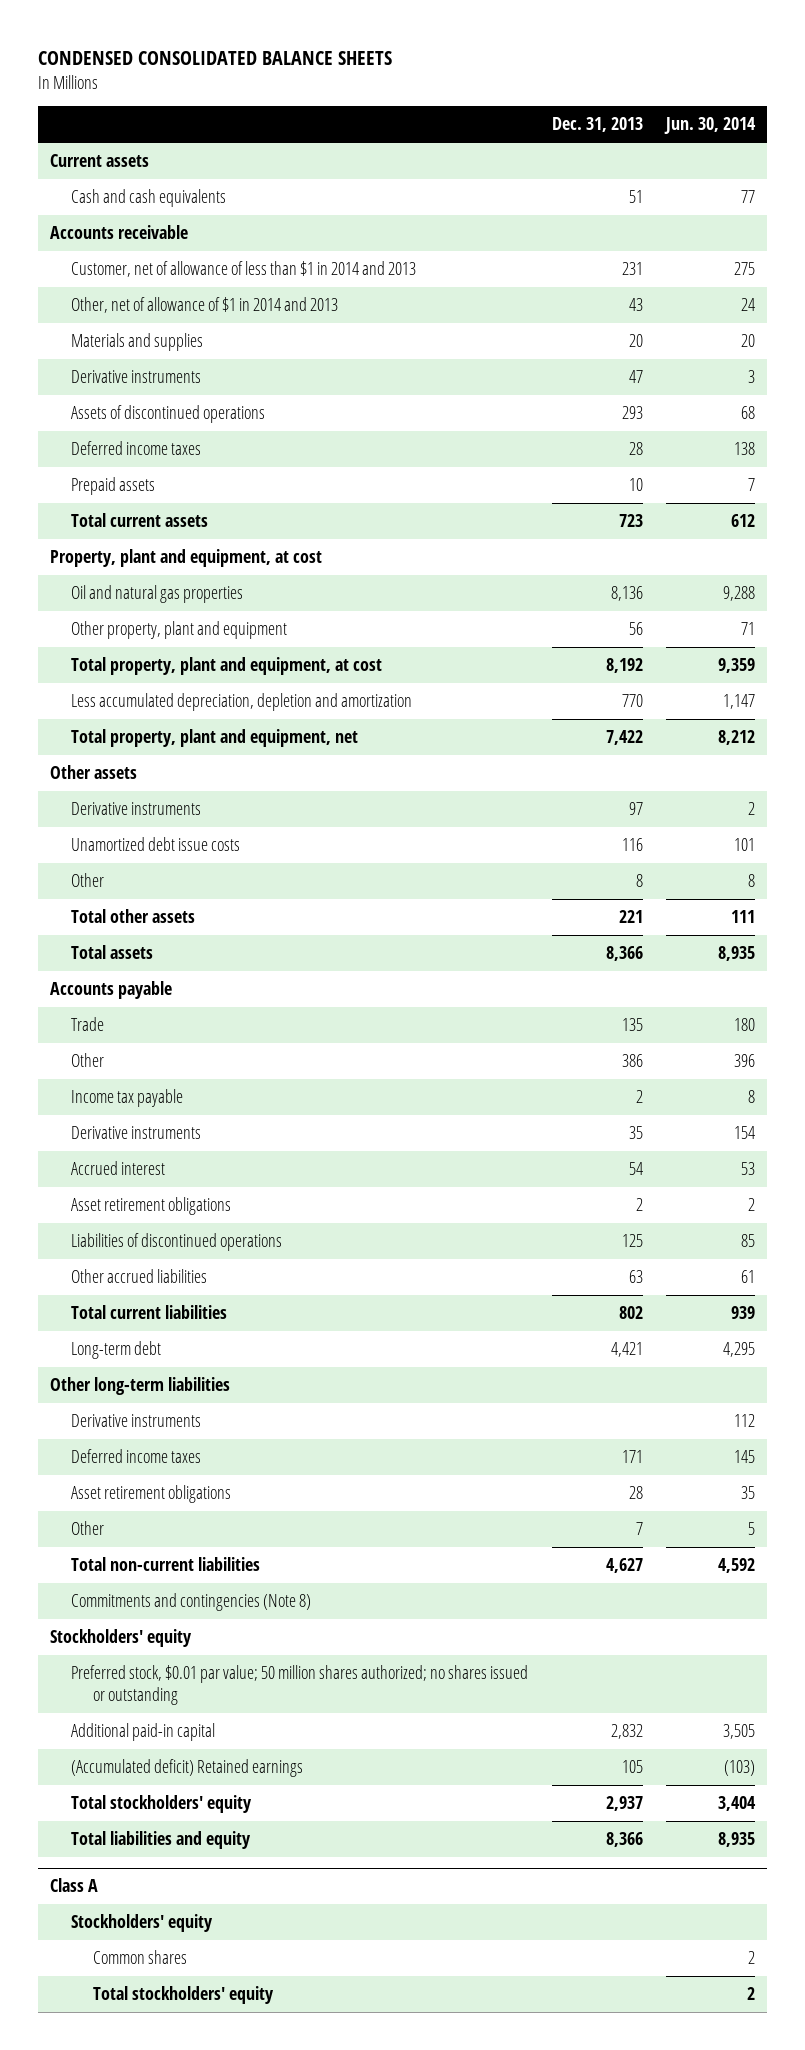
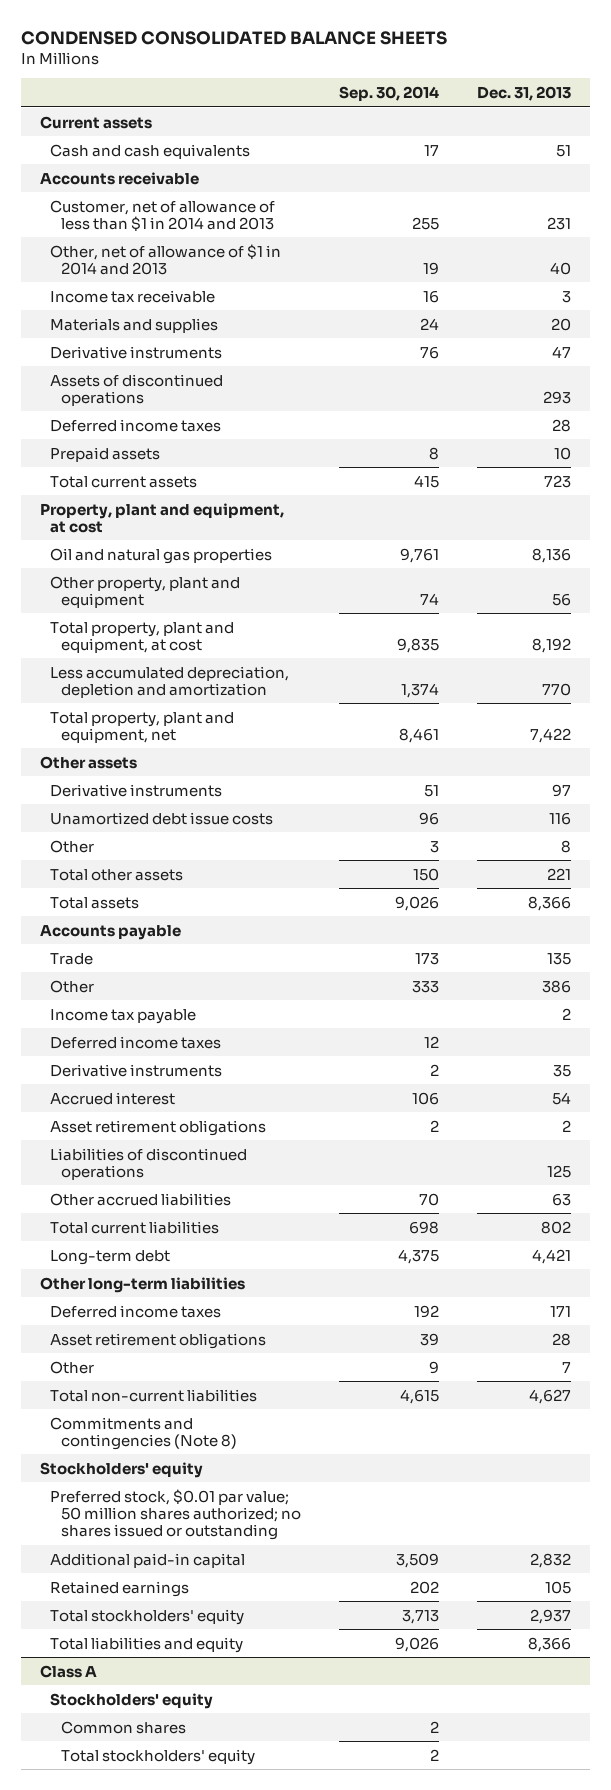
[663,117,756,135] Jun. 30, 2014 -> none
none -> [339,85,440,101] Sep. 30, 2014
[628,298,643,312] 43 -> [550,261,572,275] 40
none -> [50,289,216,303] Income tax receivable
none -> [50,1035,222,1049] Deferred income taxes
[71,1414,202,1428] Derivative instruments -> none
[71,1759,304,1778] (Accumulated deficit) Retained earnings -> [50,1580,190,1597] Retained earnings

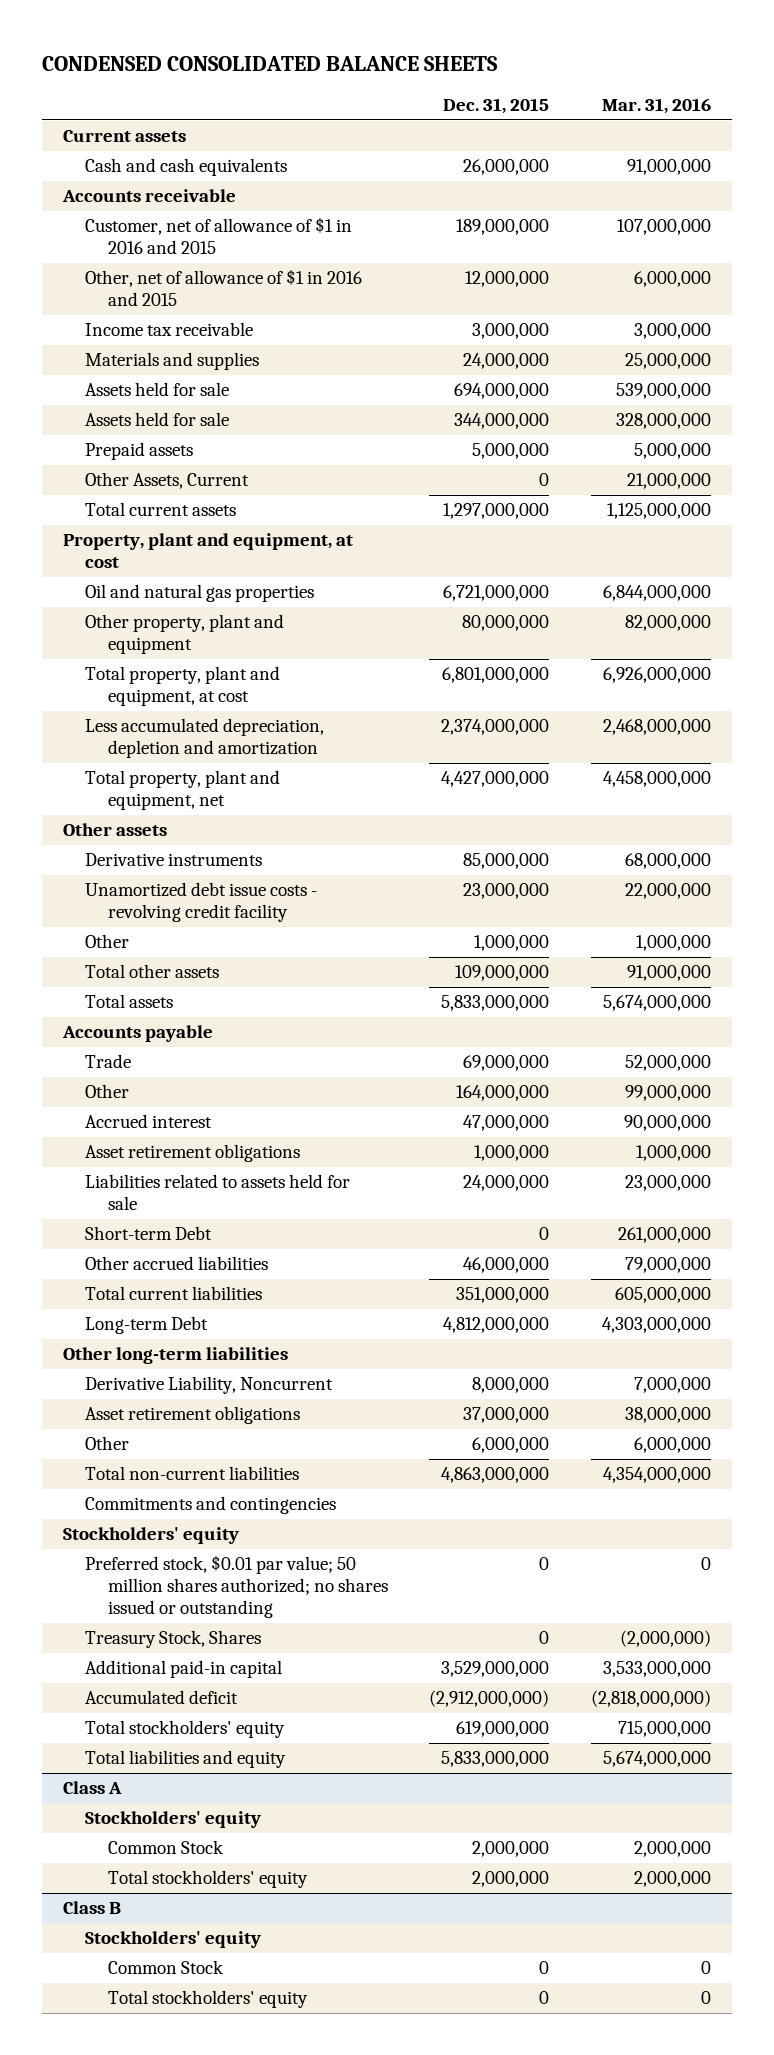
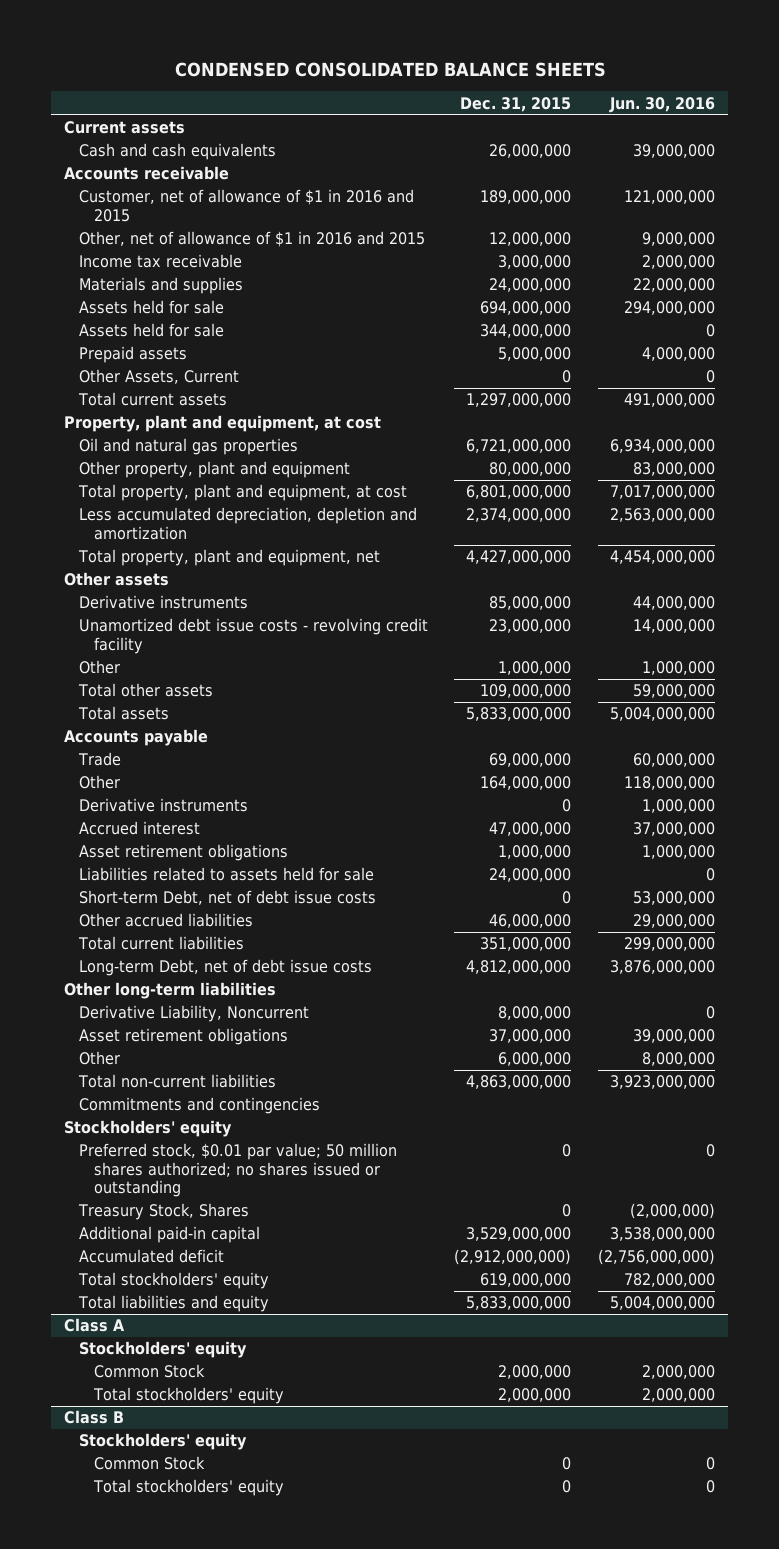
[602,97,712,114] Mar. 31, 2016 -> none
none -> [608,96,715,113] Jun. 30, 2016
none -> [79,798,249,813] Derivative instruments
[85,1226,213,1241] Short-term Debt -> [79,890,377,906] Short-term Debt, net of debt issue costs
[85,1316,209,1335] Long-term Debt -> [79,959,373,977] Long-term Debt, net of debt issue costs

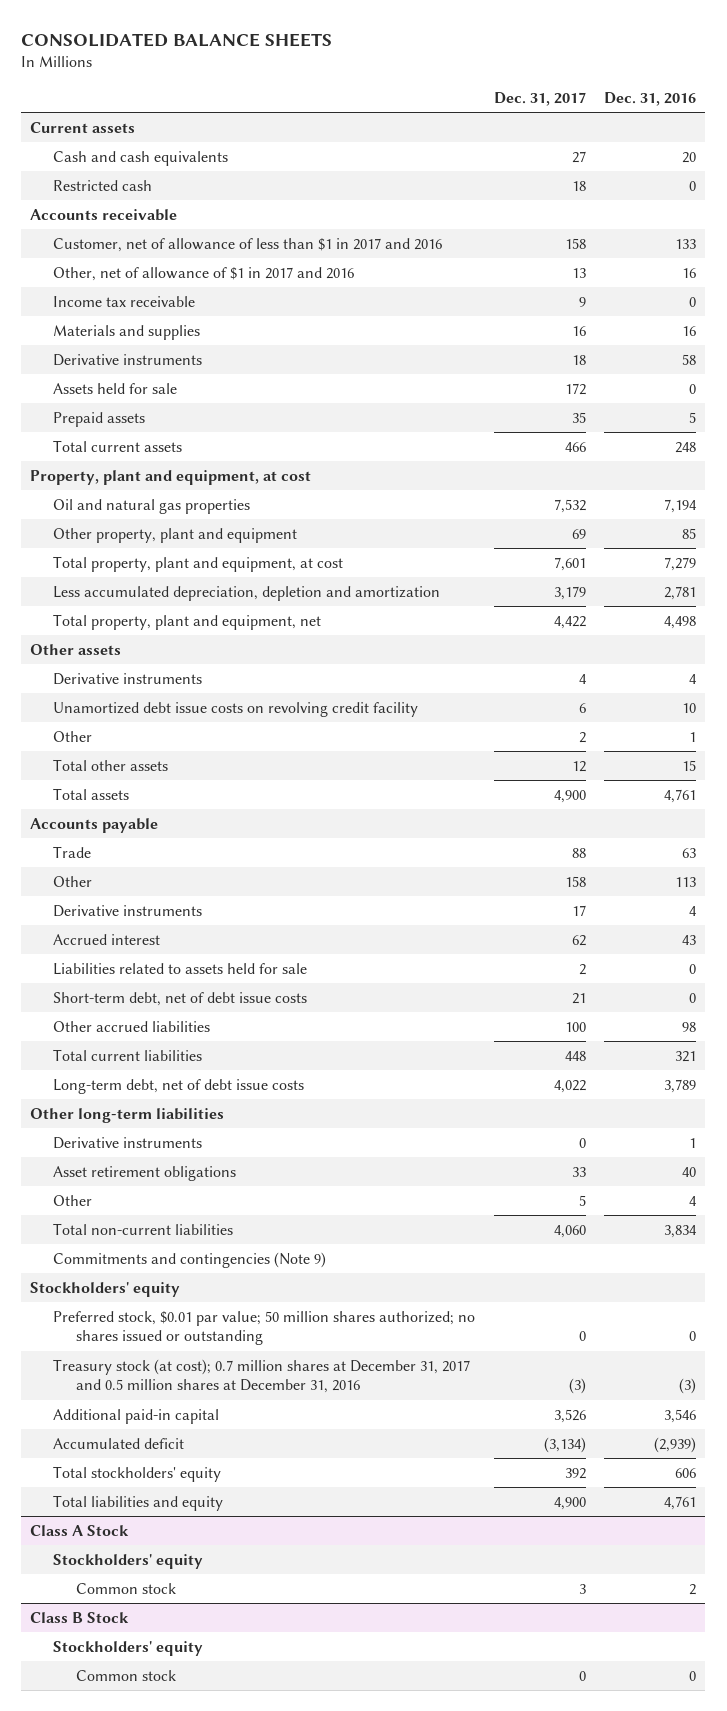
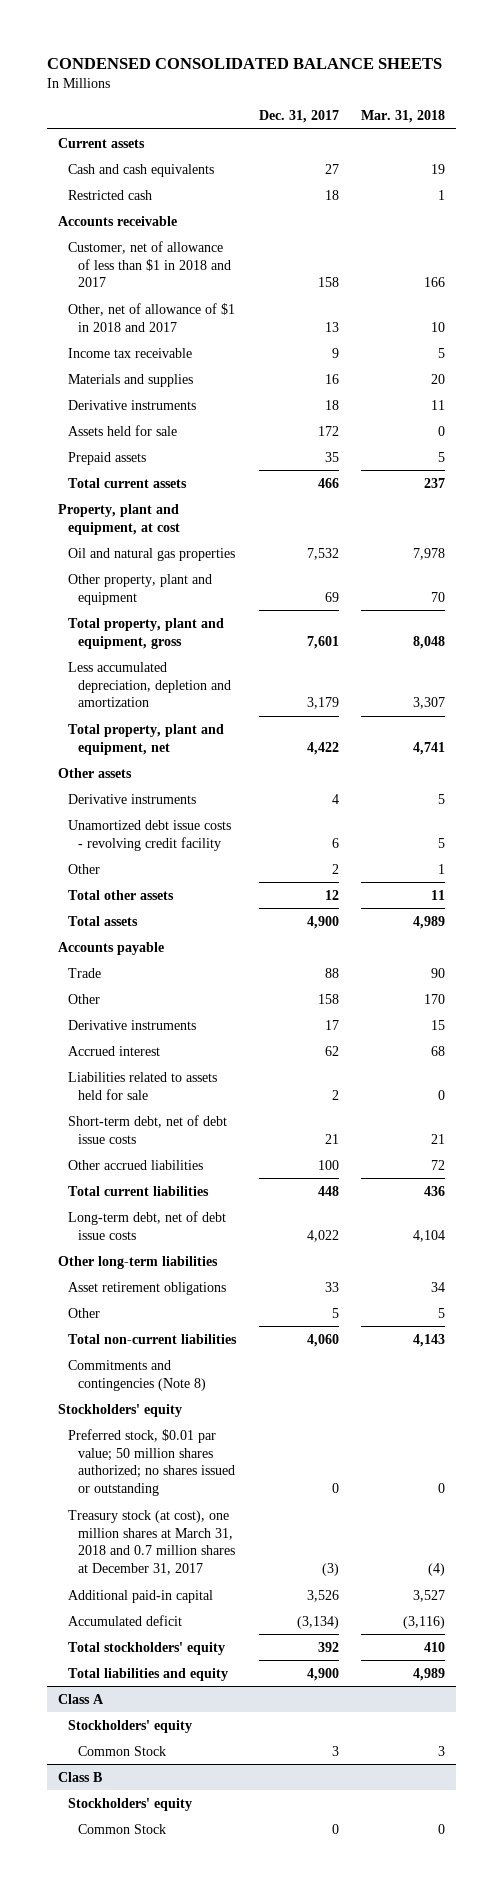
[21,32,333,47] CONSOLIDATED BALANCE SHEETS -> [47,58,443,70] CONDENSED CONSOLIDATED BALANCE SHEETS
[604,91,697,106] Dec. 31, 2016 -> none
none -> [361,110,446,124] Mar. 31, 2018
[53,237,443,252] Customer, net of allowance of less than $1 in 2017 and 2016 -> [68,240,232,288] Customer, net of allowance of less than $1 in 2018 and 2017
[53,266,355,281] Other, net of allowance of $1 in 2017 and 2016 -> [68,302,236,332] Other, net of allowance of $1 in 2018 and 2017
[53,555,344,572] Total property, plant and equipment, at cost -> [68,617,225,649] Total property, plant and equipment, gross
[53,701,419,717] Unamortized debt issue costs on revolving credit facility -> [68,819,232,851] Unamortized debt issue costs - revolving credit facility
[53,1136,203,1149] Derivative instruments -> none
[53,1251,327,1268] Commitments and contingencies (Note 9) -> [68,1359,207,1391] Commitments and contingencies (Note 8)
[53,1358,471,1394] Treasury stock (at cost); 0.7 million shares at December 31, 2017 and 0.5 million shares at December 31, 2016 -> [68,1509,236,1576] Treasury stock (at cost), one million shares at March 31, 2018 and 0.7 million shares at December 31, 2017
[30,1524,130,1536] Class A Stock -> [58,1693,105,1704] Class A
[76,1582,177,1594] Common stock -> [78,1745,167,1756] Common Stock
[30,1611,130,1623] Class B Stock -> [58,1771,103,1782] Class B
[76,1669,177,1681] Common stock -> [78,1823,167,1834] Common Stock

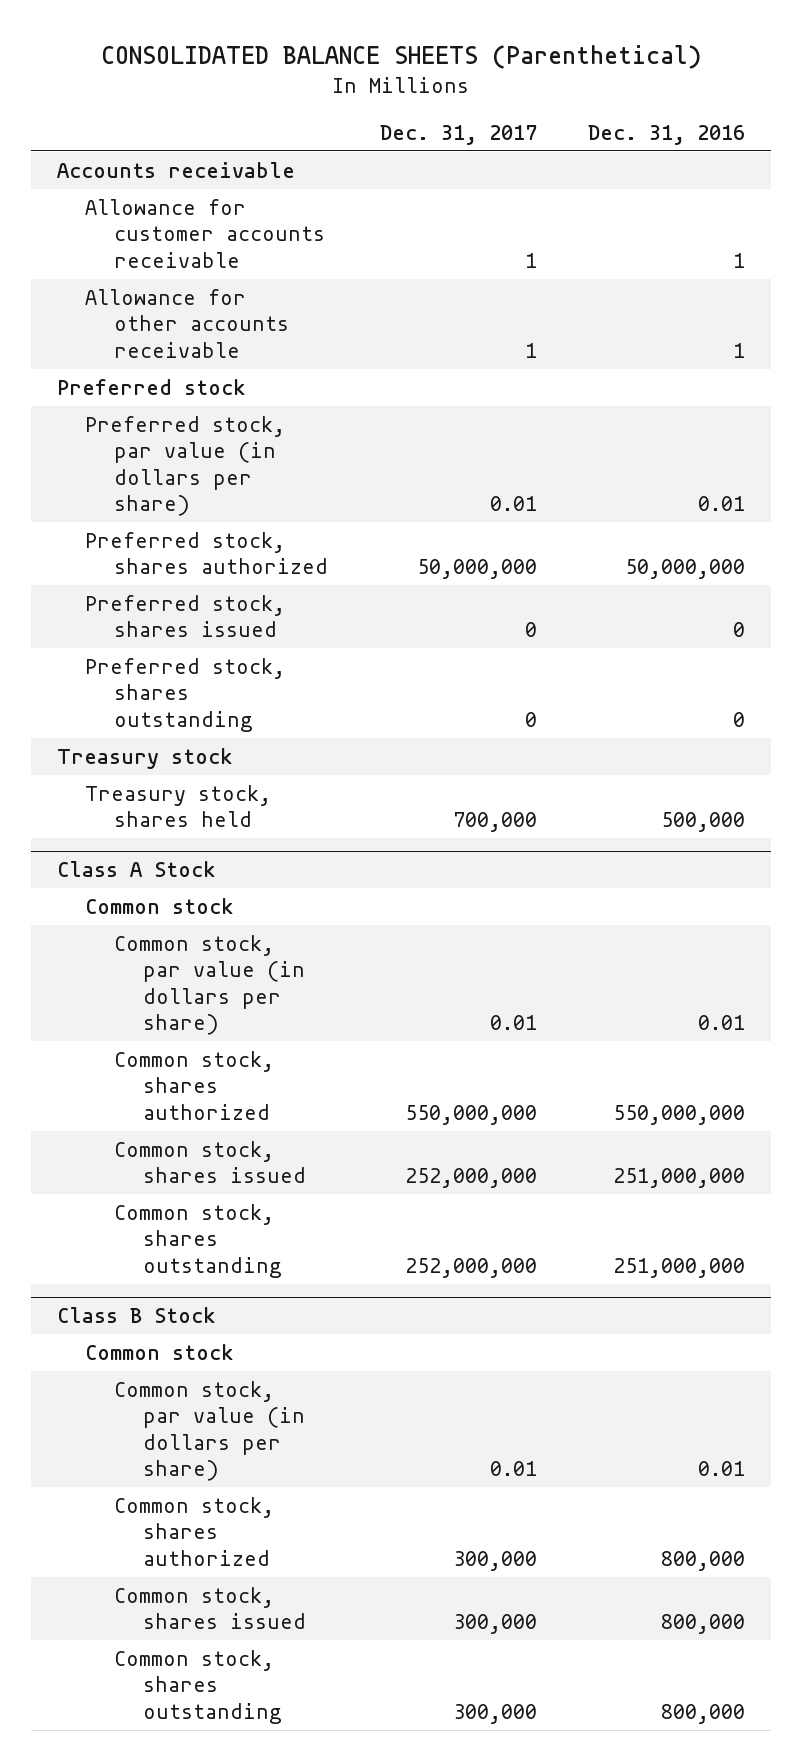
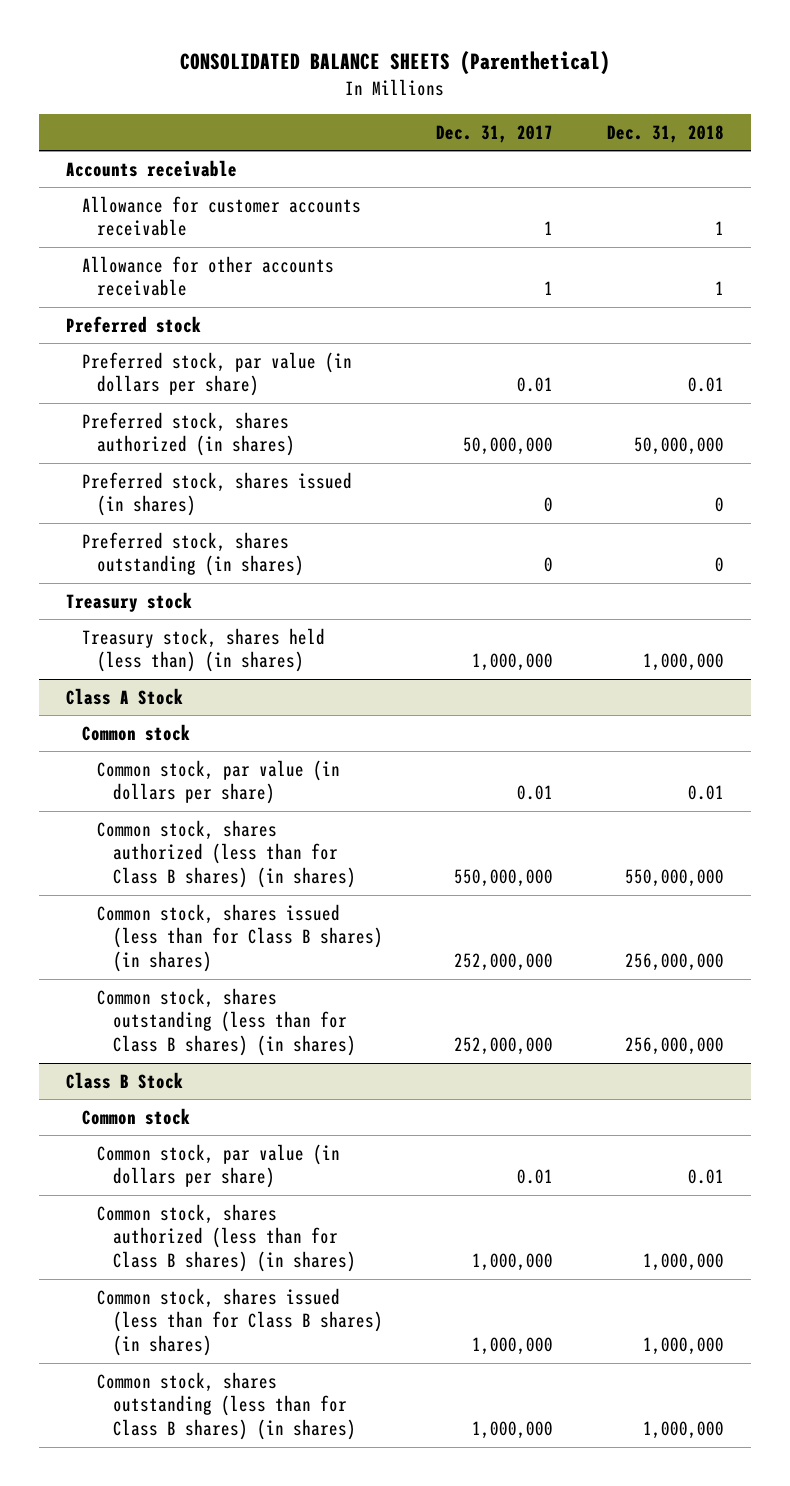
[588,124,746,145] Dec. 31, 2016 -> none
none -> [607,125,725,144] Dec. 31, 2018
[85,531,329,575] Preferred stock, shares authorized -> [81,411,296,457] Preferred stock, shares authorized (in shares)
[85,594,286,638] Preferred stock, shares issued -> [81,471,352,517] Preferred stock, shares issued (in shares)
[85,657,286,732] Preferred stock, shares outstanding -> [81,531,305,577] Preferred stock, shares outstanding (in shares)
[85,784,272,828] Treasury stock, shares held -> [81,627,325,673] Treasury stock, shares held (less than) (in shares)
[452,812,537,833] 700,000 -> [472,653,554,672] 1,000,000
[114,1050,275,1120] Common stock, shares authorized -> [97,819,356,889] Common stock, shares authorized (less than for Class B shares) (in shares)
[114,1140,306,1184] Common stock, shares issued -> [97,903,383,973] Common stock, shares issued (less than for Class B shares) (in shares)
[114,1203,282,1278] Common stock, shares outstanding -> [97,987,356,1057] Common stock, shares outstanding (less than for Class B shares) (in shares)
[114,1496,275,1566] Common stock, shares authorized -> [97,1203,356,1273] Common stock, shares authorized (less than for Class B shares) (in shares)
[452,1550,537,1571] 300,000 -> [472,1253,554,1272] 1,000,000
[114,1586,306,1630] Common stock, shares issued -> [97,1287,383,1357] Common stock, shares issued (less than for Class B shares) (in shares)
[452,1614,537,1635] 300,000 -> [472,1337,554,1356] 1,000,000
[114,1649,282,1724] Common stock, shares outstanding -> [97,1371,356,1441] Common stock, shares outstanding (less than for Class B shares) (in shares)
[452,1703,537,1724] 300,000 -> [472,1421,554,1440] 1,000,000

